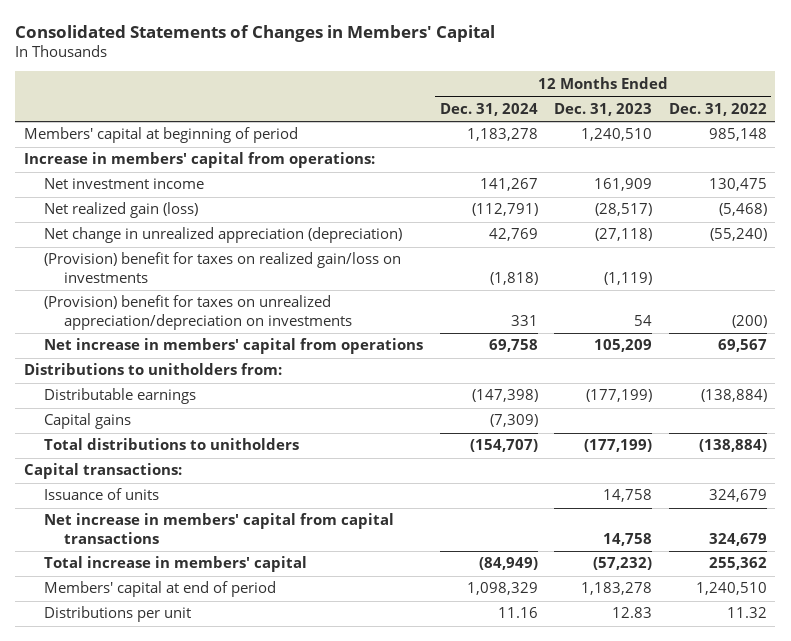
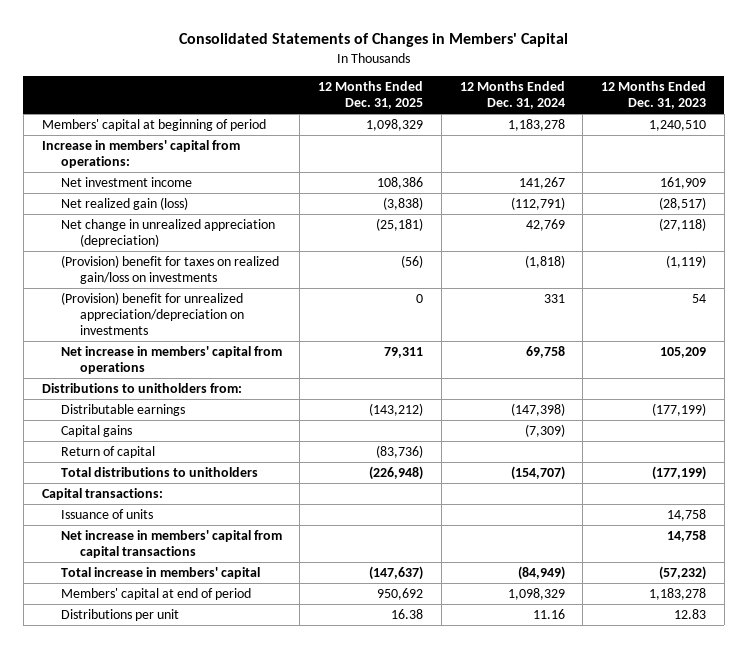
[668,102,767,116] Dec. 31, 2022 -> none
none -> [318,81,424,110] 12 Months Ended Dec. 31, 2025
[44,295,353,330] (Provision) benefit for taxes on unrealized appreciation/depreciation on investments -> [60,291,245,336] (Provision) benefit for unrealized appreciation/depreciation on investments
none -> [60,445,155,458] Return of capital

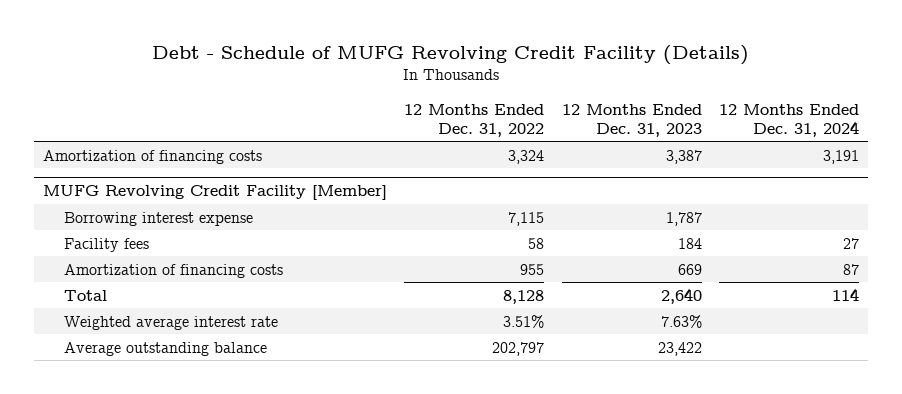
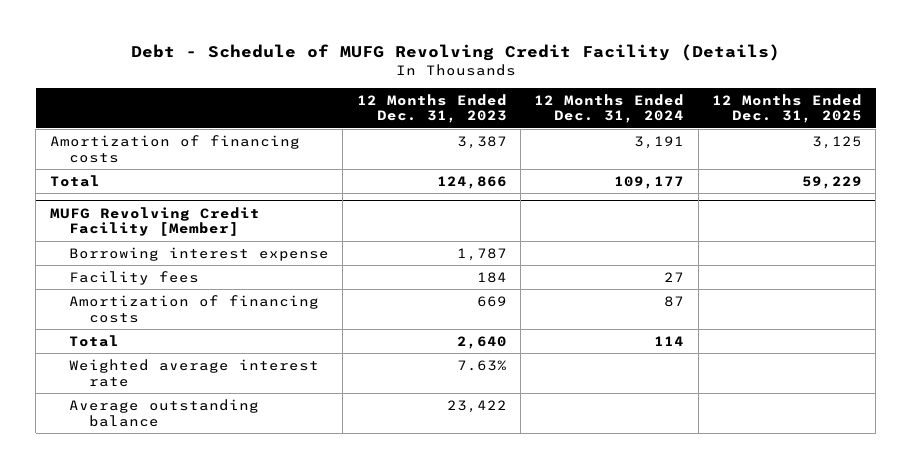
[404,103,545,137] 12 Months Ended Dec. 31, 2022 -> none
none -> [711,93,862,124] 12 Months Ended Dec. 31, 2025
none -> [49,174,100,187] Total

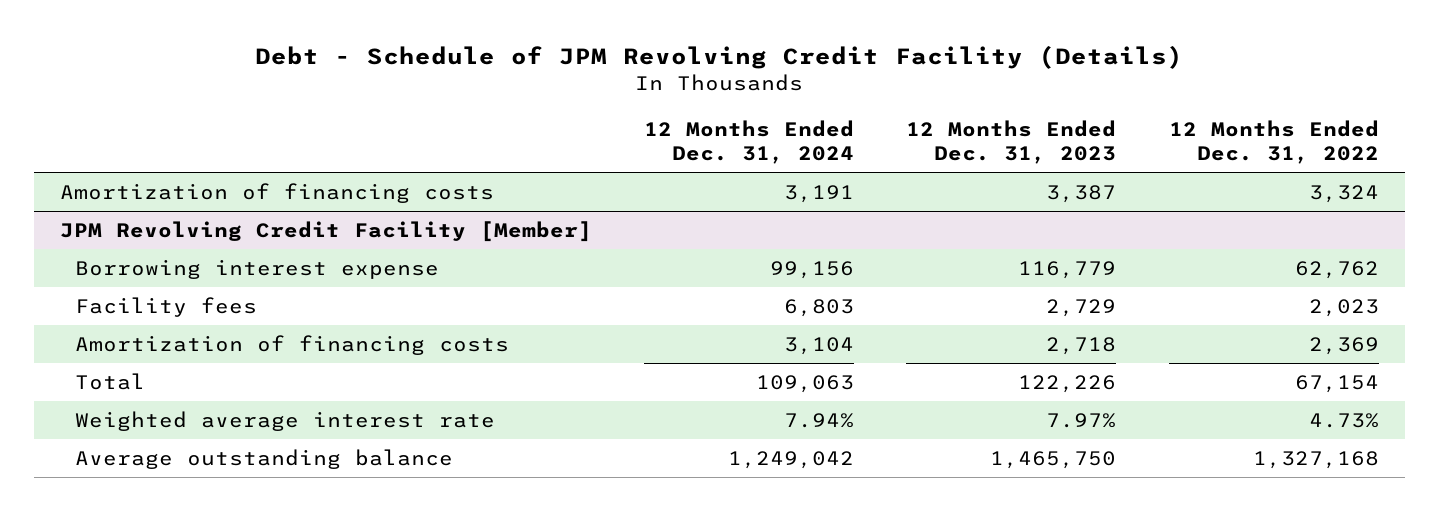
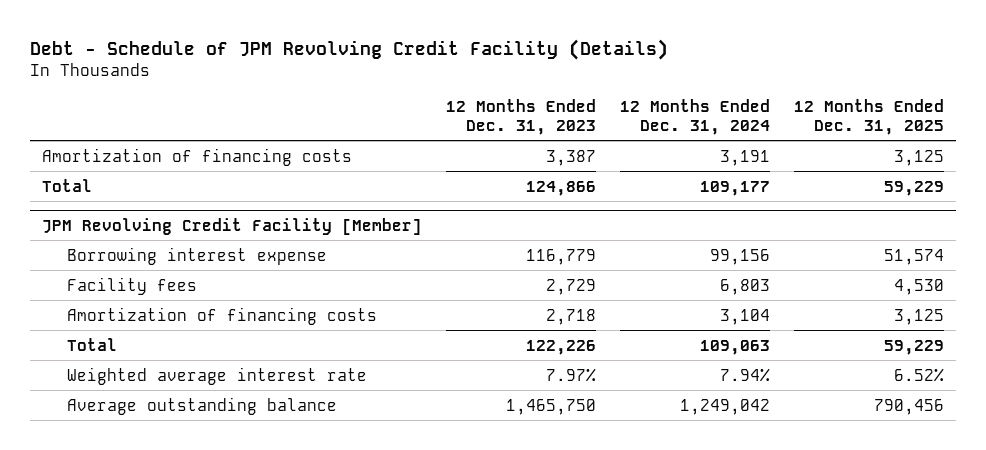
[1168,119,1379,164] 12 Months Ended Dec. 31, 2022 -> none
none -> [793,99,944,135] 12 Months Ended Dec. 31, 2025
none -> [41,178,92,192] Total

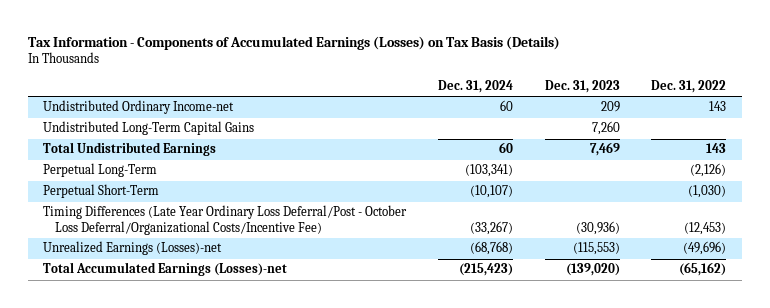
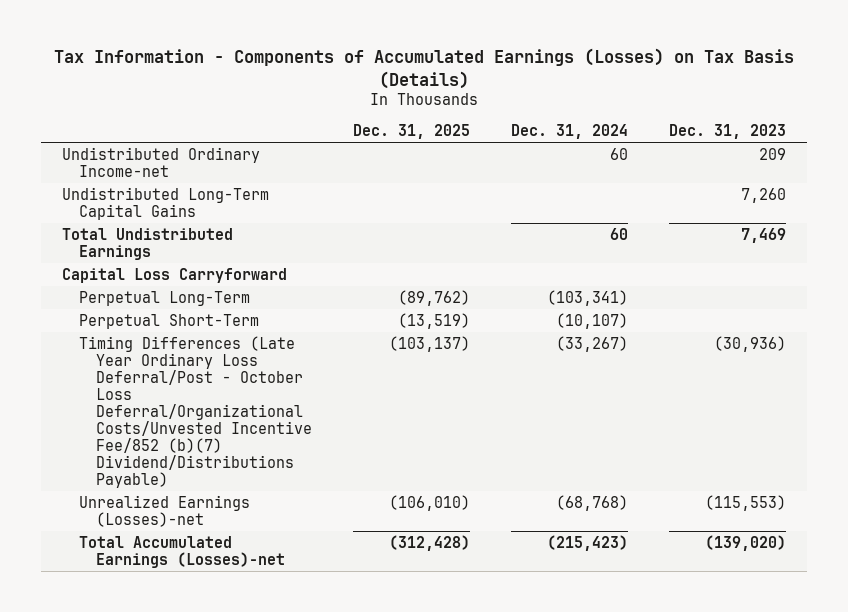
[651,80,727,94] Dec. 31, 2022 -> none
none -> [352,124,470,140] Dec. 31, 2025
none -> [61,267,287,283] Capital Loss Carryforward
[43,205,408,235] Timing Differences (Late Year Ordinary Loss Deferral/Post - October Loss Deferral/Organizational Costs/Incentive Fee) -> [78,335,312,489] Timing Differences (Late Year Ordinary Loss Deferral/Post - October Loss Deferral/Organizational Costs/Unvested Incentive Fee/852 (b)(7) Dividend/Distributions Payable)

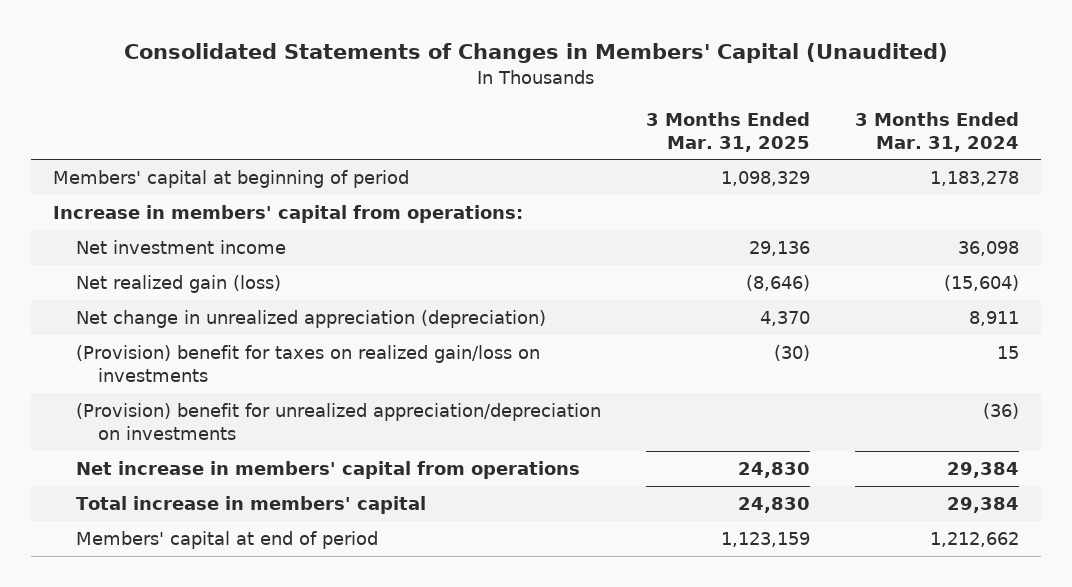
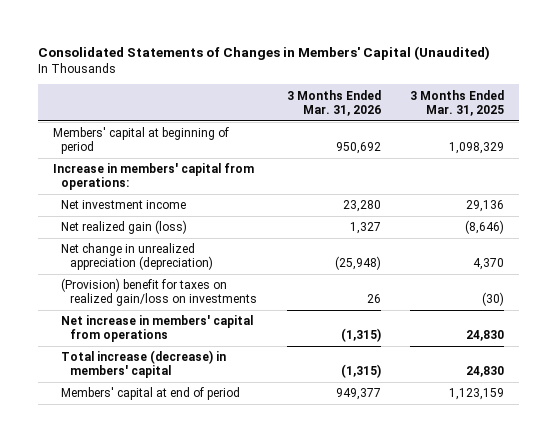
[854,112,1019,152] 3 Months Ended Mar. 31, 2024 -> none
none -> [286,89,381,116] 3 Months Ended Mar. 31, 2026
[75,403,601,440] (Provision) benefit for unrealized appreciation/depreciation on investments -> none
[75,496,426,515] Total increase in members' capital -> [61,350,227,379] Total increase (decrease) in members' capital

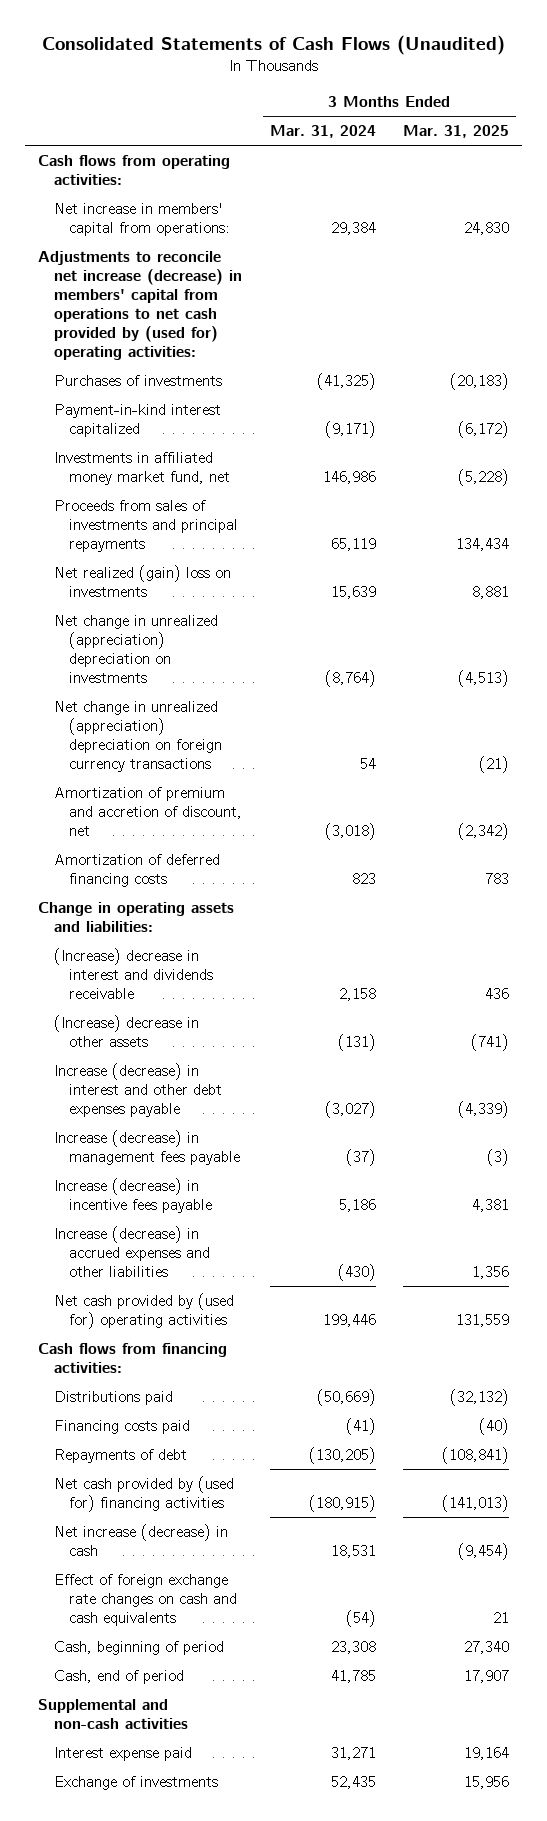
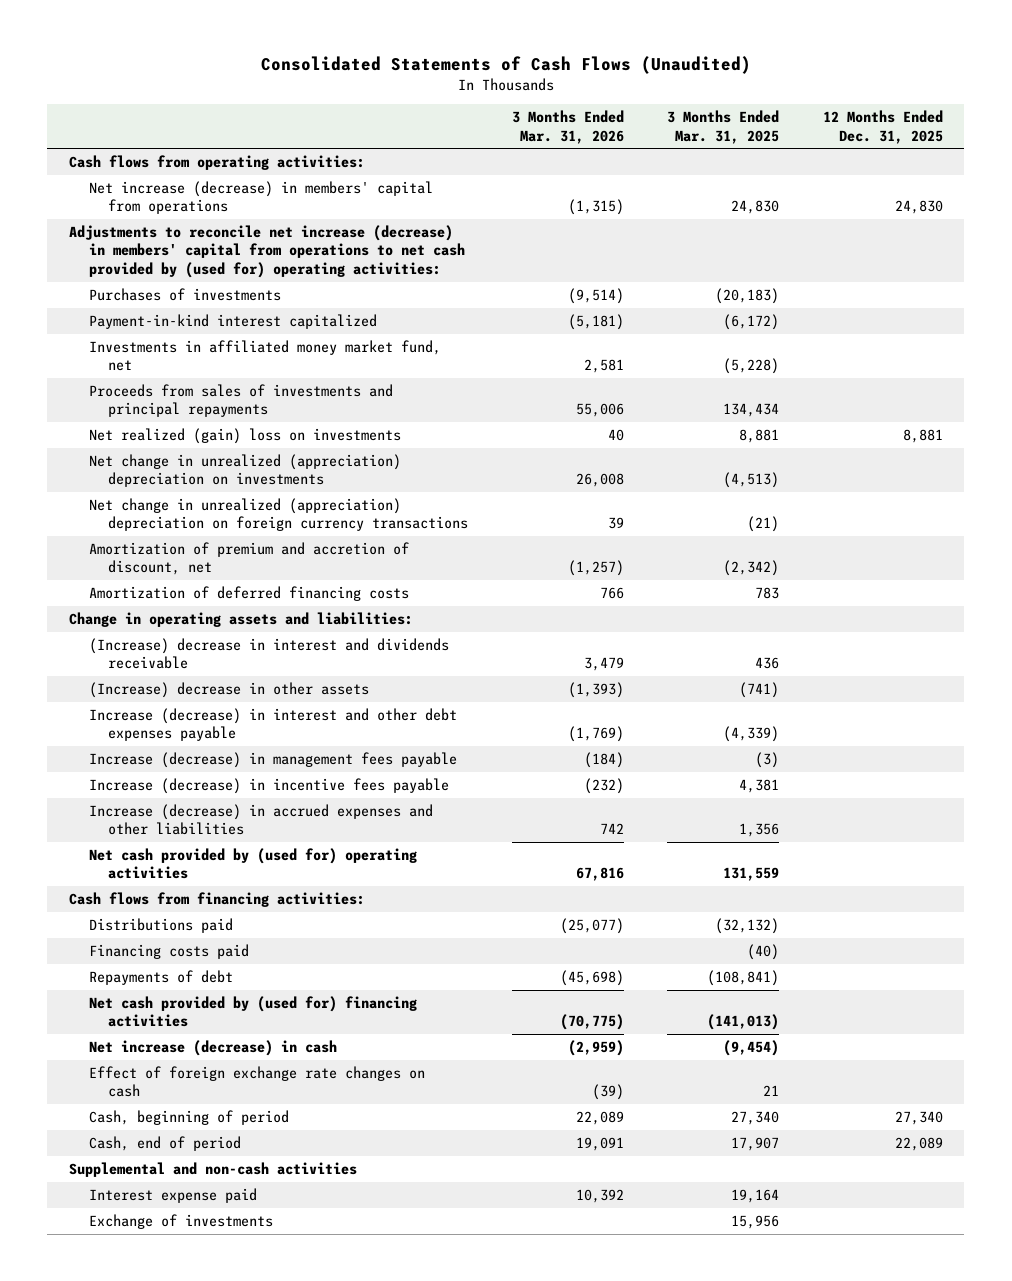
[269,125,376,139] Mar. 31, 2024 -> none
none -> [511,110,624,144] 3 Months Ended Mar. 31, 2026
none -> [822,110,943,144] 12 Months Ended Dec. 31, 2025
[53,202,231,237] Net increase in members' capital from operations: -> [88,180,433,215] Net increase (decrease) in members' capital from operations
[53,1573,238,1627] Effect of foreign exchange rate changes on cash and cash equivalents -> [88,1065,425,1098] Effect of foreign exchange rate changes on cash

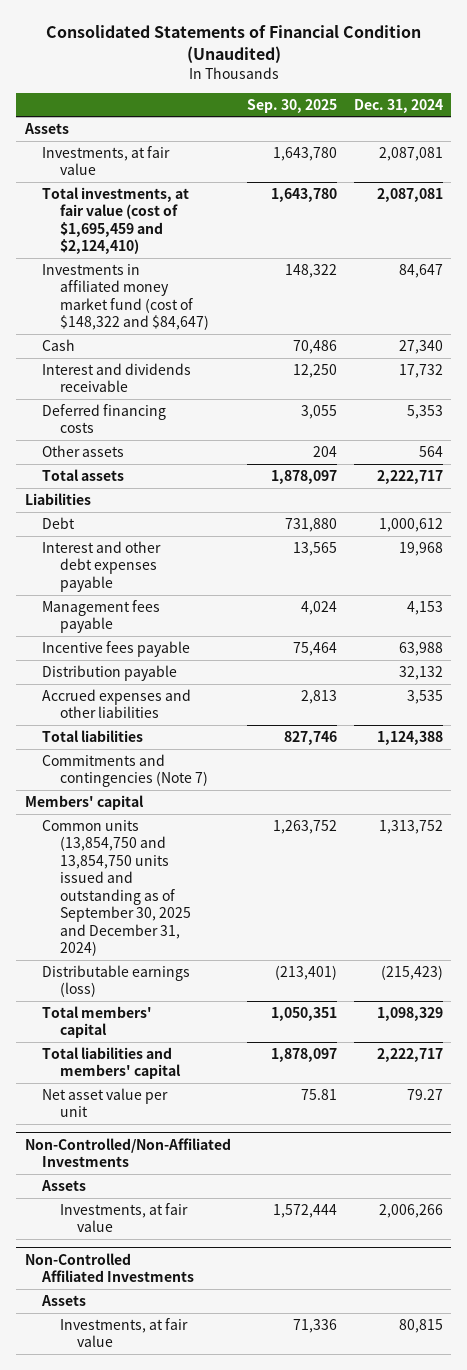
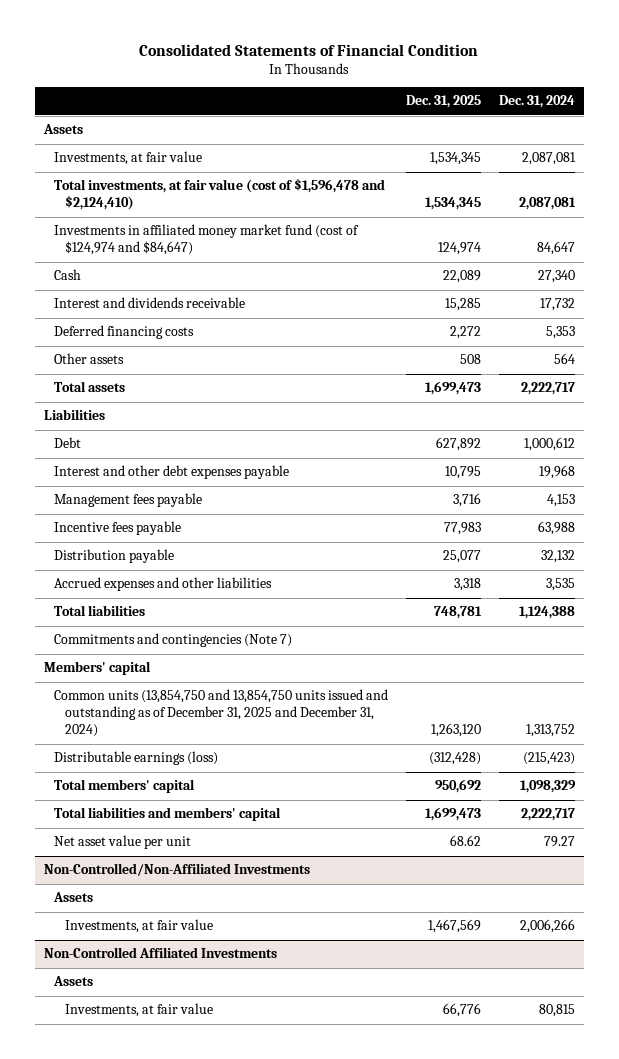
[45,25,421,63] Consolidated Statements of Financial Condition (Unaudited) -> [139,43,479,56] Consolidated Statements of Financial Condition
[247,98,338,113] Sep. 30, 2025 -> none
none -> [406,95,482,109] Dec. 31, 2025
[42,187,190,255] Total investments, at fair value (cost of $1,695,459 and $2,124,410) -> [54,178,386,211] Total investments, at fair value (cost of $1,596,478 and $2,124,410)
[42,264,209,331] Investments in affiliated money market fund (cost of $148,322 and $84,647) -> [54,224,360,256] Investments in affiliated money market fund (cost of $124,974 and $84,647)
[42,820,191,956] Common units (13,854,750 and 13,854,750 units issued and outstanding as of September 30, 2025 and December 31, 2024) -> [54,689,389,738] Common units (13,854,750 and 13,854,750 units issued and outstanding as of December 31, 2025 and December 31, 2024)

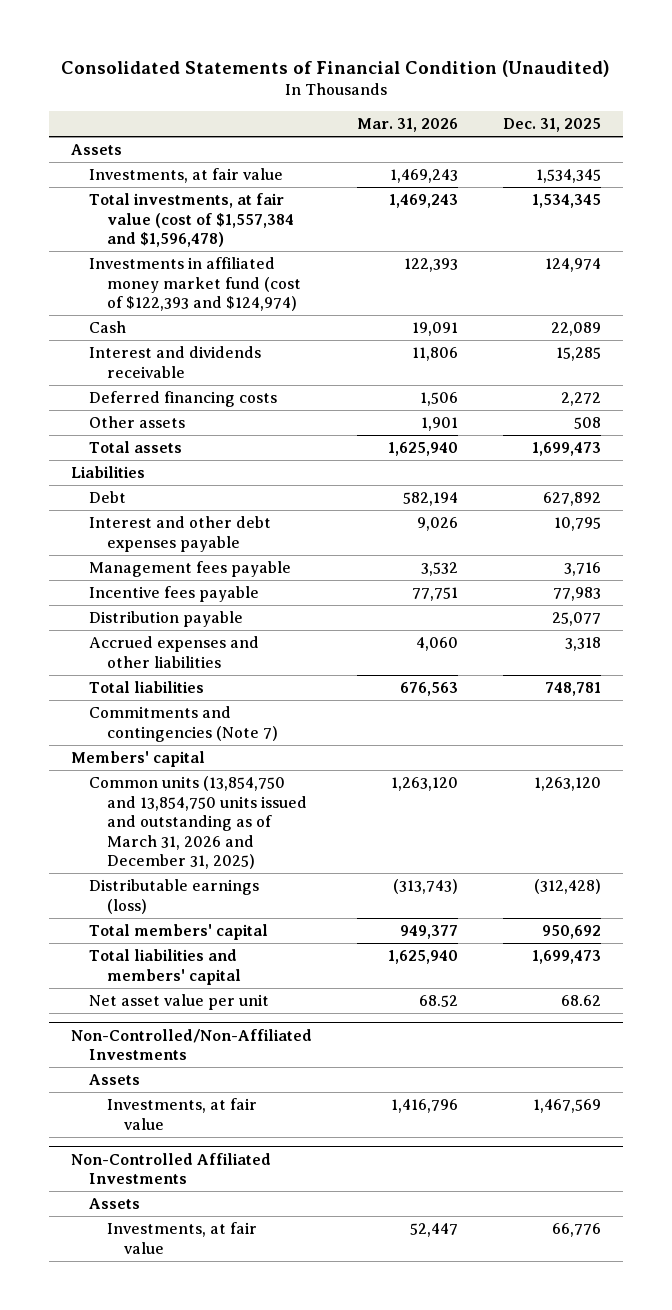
[139,43,479,56] Consolidated Statements of Financial Condition -> [61,59,611,77] Consolidated Statements of Financial Condition (Unaudited)
[499,95,576,109] Dec. 31, 2024 -> none
none -> [357,118,459,133] Mar. 31, 2026
[54,178,386,211] Total investments, at fair value (cost of $1,596,478 and $2,124,410) -> [89,193,294,248] Total investments, at fair value (cost of $1,557,384 and $1,596,478)
[54,224,360,256] Investments in affiliated money market fund (cost of $124,974 and $84,647) -> [89,257,301,312] Investments in affiliated money market fund (cost of $122,393 and $124,974)
[54,689,389,738] Common units (13,854,750 and 13,854,750 units issued and outstanding as of December 31, 2025 and December 31, 2024) -> [89,776,307,870] Common units (13,854,750 and 13,854,750 units issued and outstanding as of March 31, 2026 and December 31, 2025)

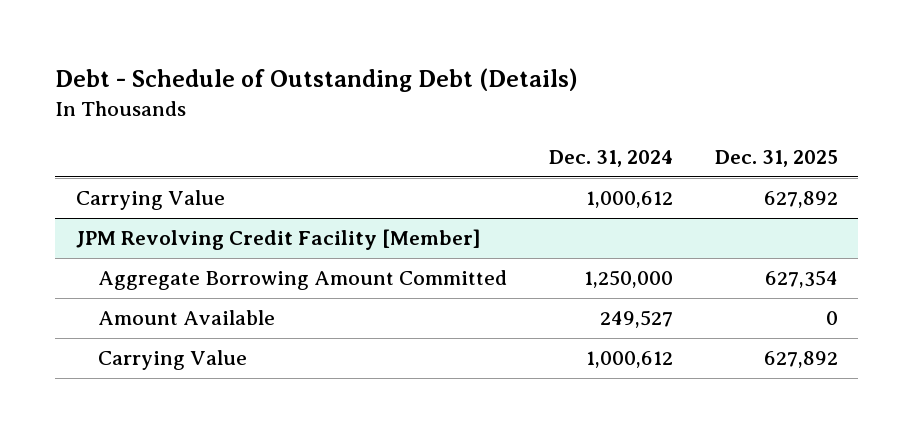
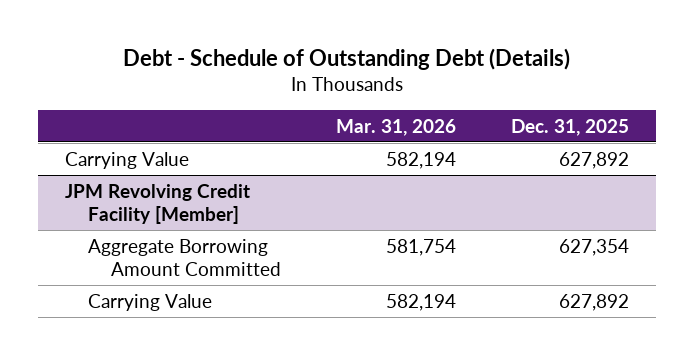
[548,149,673,167] Dec. 31, 2024 -> none
none -> [335,118,456,136] Mar. 31, 2026
[97,310,275,326] Amount Available -> none

